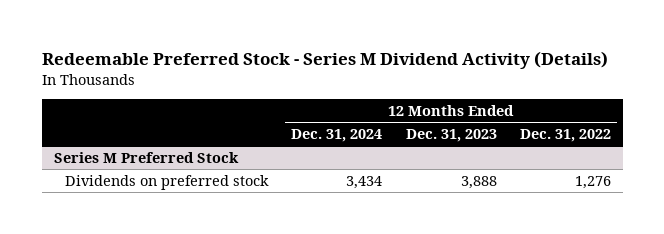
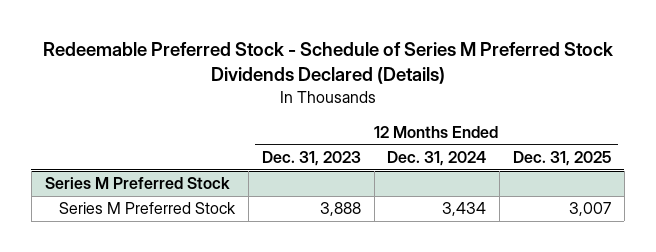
[41,50,608,69] Redeemable Preferred Stock - Series M Dividend Activity (Details) -> [42,42,613,85] Redeemable Preferred Stock - Schedule of Series M Preferred Stock Dividends Declared (Details)
[519,129,611,143] Dec. 31, 2022 -> none
none -> [512,150,611,166] Dec. 31, 2025
[64,174,269,190] Dividends on preferred stock -> [59,202,237,215] Series M Preferred Stock

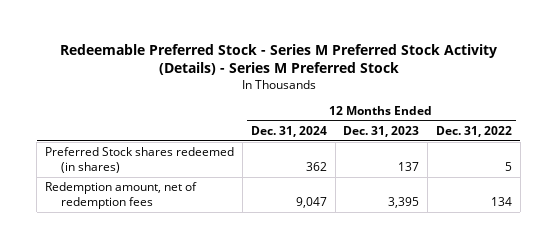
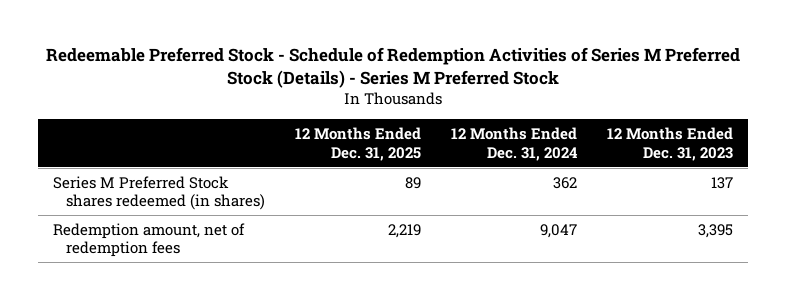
[59,44,497,76] Redeemable Preferred Stock - Series M Preferred Stock Activity (Details) - Series M Preferred Stock -> [46,47,741,89] Redeemable Preferred Stock - Schedule of Redemption Activities of Series M Preferred Stock (Details) - Series M Preferred Stock
[435,125,512,137] Dec. 31, 2022 -> none
none -> [295,127,422,161] 12 Months Ended Dec. 31, 2025
[45,147,235,173] Preferred Stock shares redeemed (in shares) -> [53,175,266,211] Series M Preferred Stock shares redeemed (in shares)

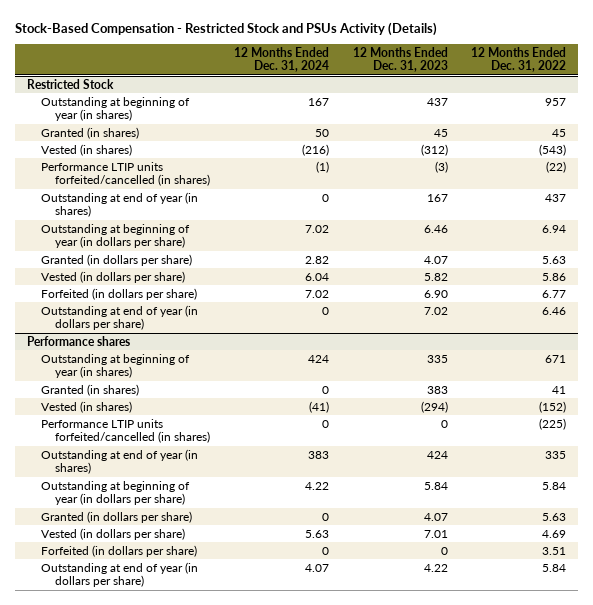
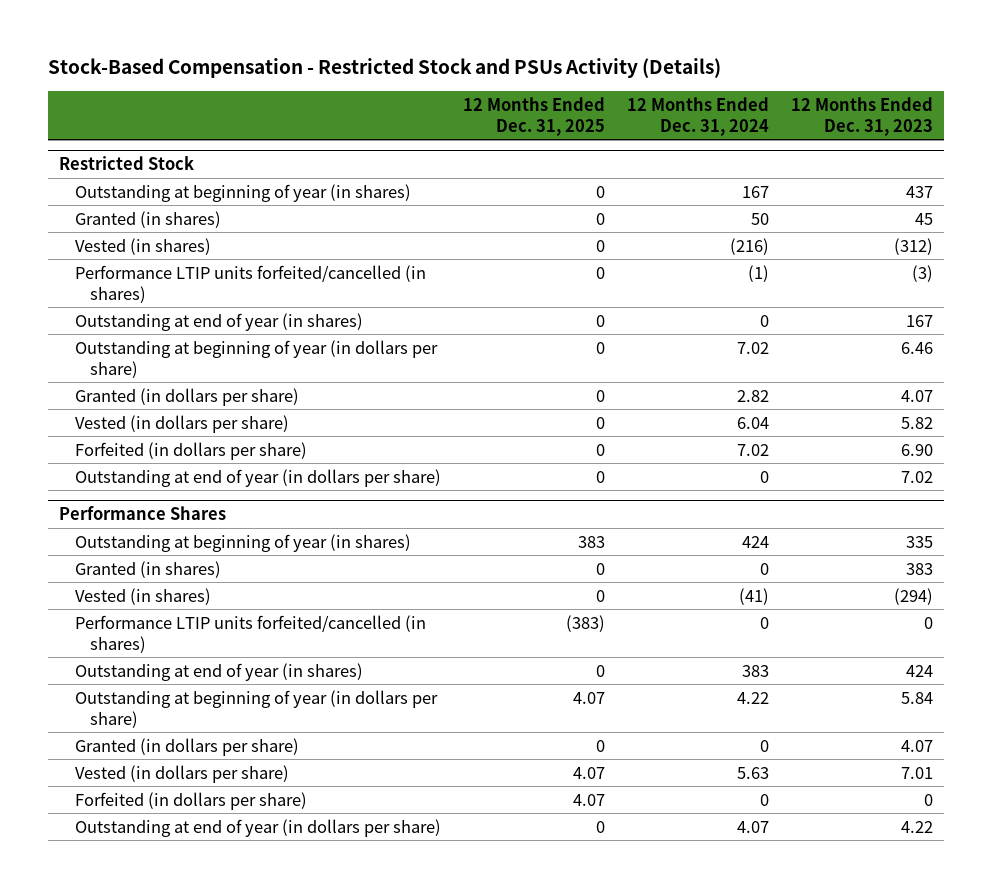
[471,46,567,73] 12 Months Ended Dec. 31, 2022 -> none
none -> [462,96,605,137] 12 Months Ended Dec. 31, 2025
[27,335,131,346] Performance shares -> [59,506,227,521] Performance Shares

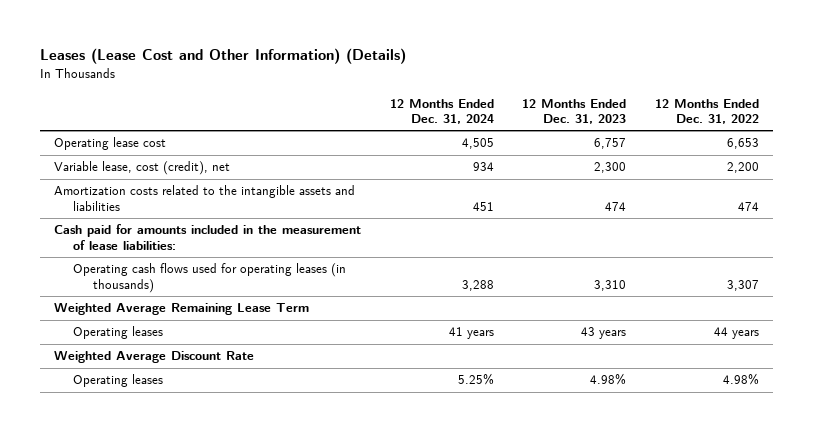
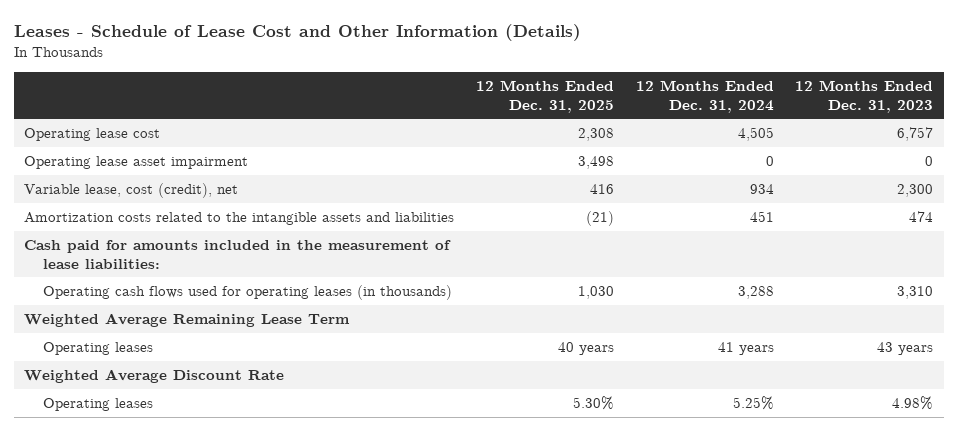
[39,48,406,65] Leases (Lease Cost and Other Information) (Details) -> [13,23,581,41] Leases - Schedule of Lease Cost and Other Information (Details)
[655,98,760,125] 12 Months Ended Dec. 31, 2022 -> none
none -> [475,80,614,113] 12 Months Ended Dec. 31, 2025
none -> [24,155,249,169] Operating lease asset impairment

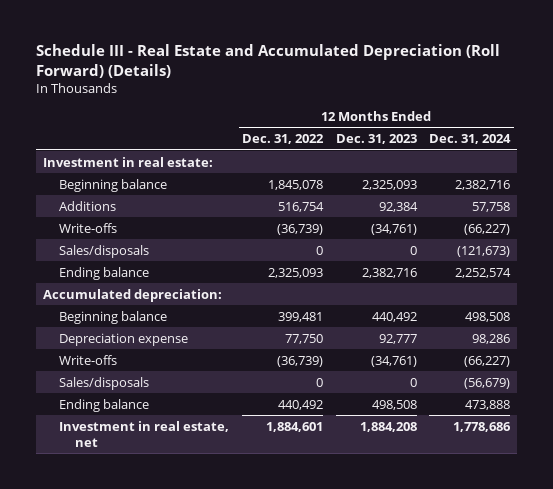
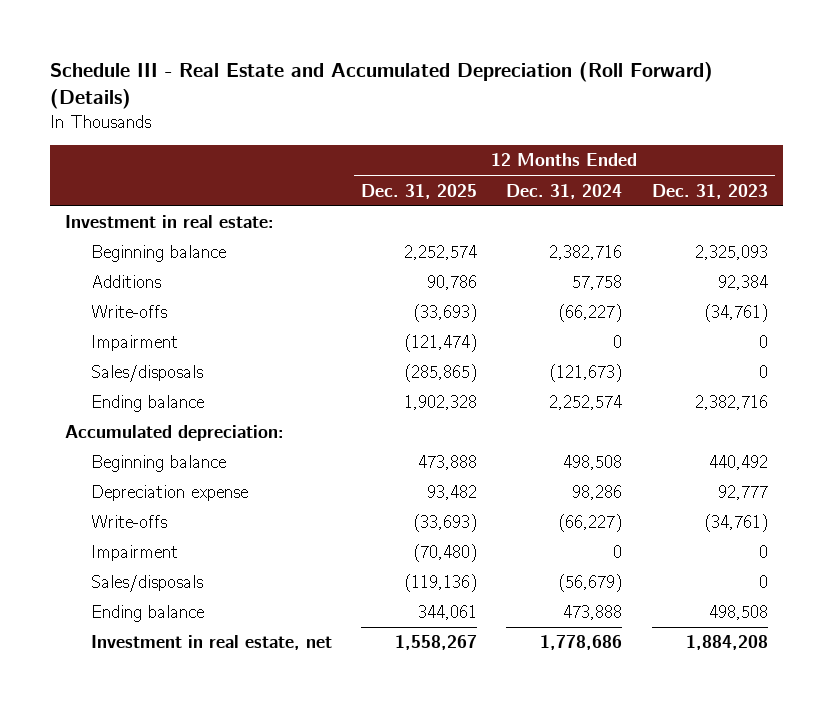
[241,134,324,145] Dec. 31, 2022 -> none
none -> [361,183,478,199] Dec. 31, 2025
none -> [90,335,178,352] Impairment
none -> [90,545,178,562] Impairment

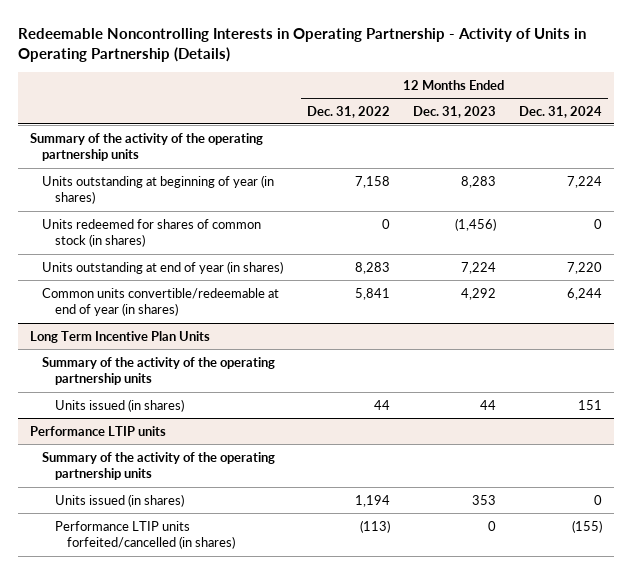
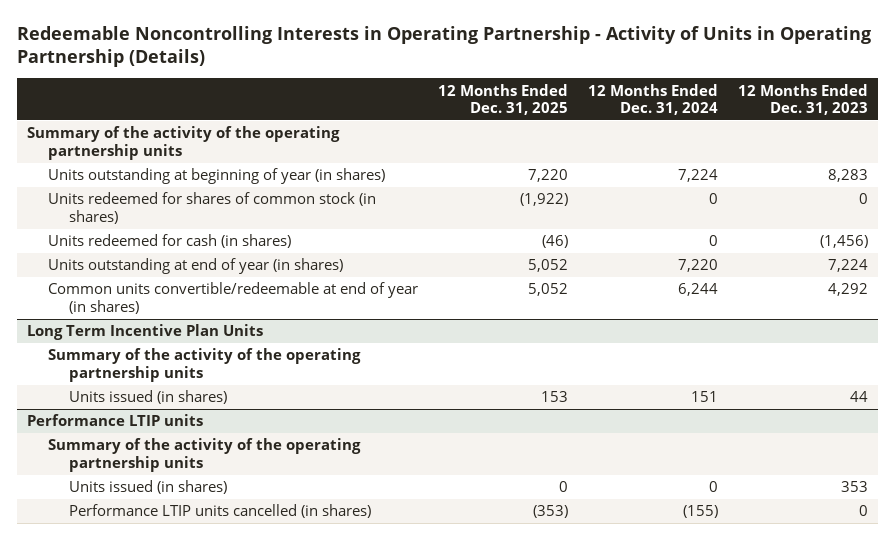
[306,105,390,118] Dec. 31, 2022 -> none
none -> [437,83,568,116] 12 Months Ended Dec. 31, 2025
[454,217,496,231] (1,456) -> [858,193,868,205] 0
none -> [47,234,291,249] Units redeemed for cash (in shares)
[54,520,236,550] Performance LTIP units forfeited/cancelled (in shares) -> [69,504,372,519] Performance LTIP units cancelled (in shares)

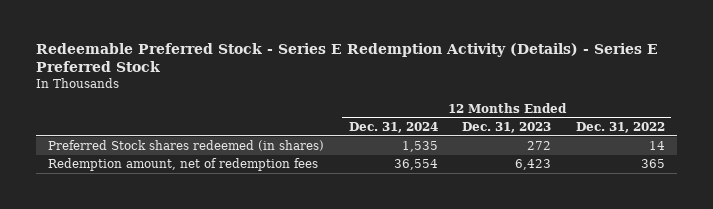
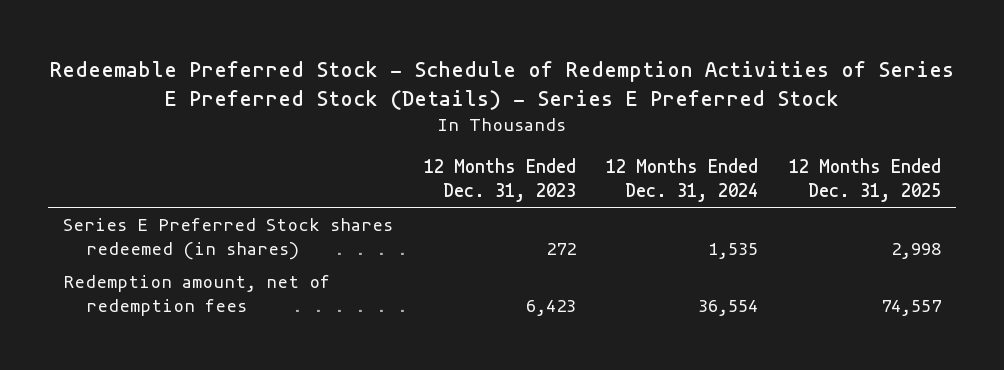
[35,43,658,73] Redeemable Preferred Stock - Series E Redemption Activity (Details) - Series E Preferred Stock -> [48,60,954,110] Redeemable Preferred Stock - Schedule of Redemption Activities of Series E Preferred Stock (Details) - Series E Preferred Stock
[575,122,665,134] Dec. 31, 2022 -> none
none -> [788,158,941,202] 12 Months Ended Dec. 31, 2025
[48,140,325,152] Preferred Stock shares redeemed (in shares) -> [63,218,394,260] Series E Preferred Stock shares redeemed (in shares)

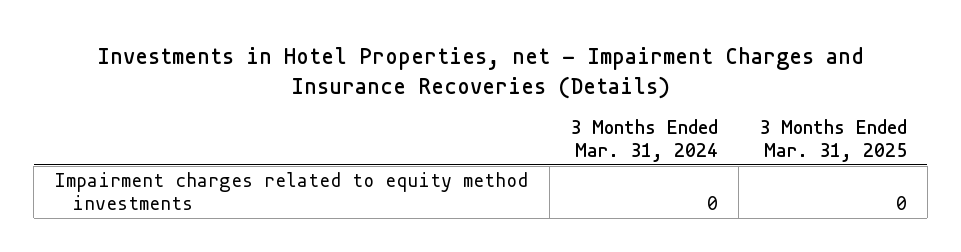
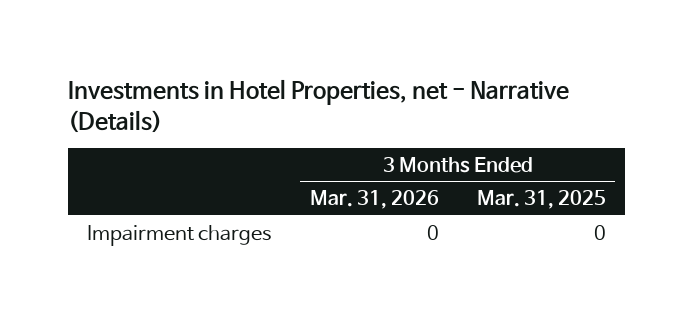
[96,46,864,99] Investments in Hotel Properties, net - Impairment Charges and Insurance Recoveries (Details) -> [67,79,569,133] Investments in Hotel Properties, net - Narrative (Details)
[569,119,718,162] 3 Months Ended Mar. 31, 2024 -> none
none -> [309,190,439,210] Mar. 31, 2026
[54,172,529,211] Impairment charges related to equity method investments -> [86,224,272,246] Impairment charges

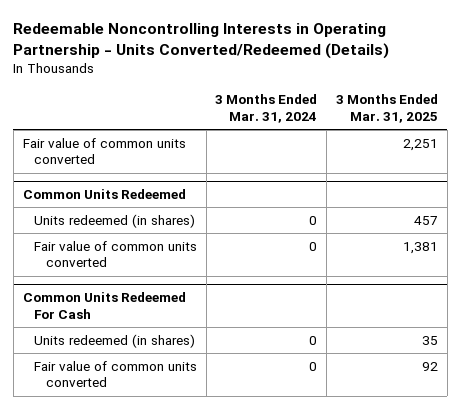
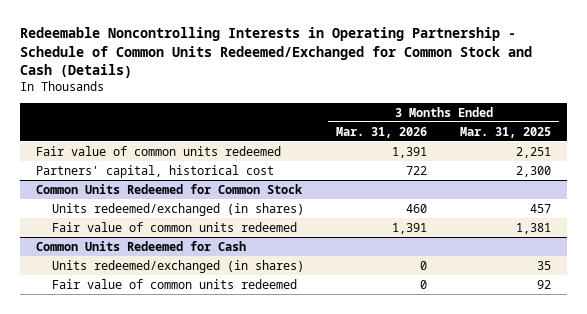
[13,23,390,60] Redeemable Noncontrolling Interests in Operating Partnership - Units Converted/Redeemed (Details) -> [19,27,532,79] Redeemable Noncontrolling Interests in Operating Partnership - Schedule of Common Units Redeemed/Exchanged for Common Stock and Cash (Details)
[215,94,318,123] 3 Months Ended Mar. 31, 2024 -> none
none -> [336,126,428,138] Mar. 31, 2026
[22,137,186,165] Fair value of common units converted -> [36,145,282,156] Fair value of common units redeemed
none -> [36,164,275,178] Partners' capital, historical cost
[22,189,186,200] Common Units Redeemed -> [36,183,304,194] Common Units Redeemed for Common Stock
[34,213,196,228] Units redeemed (in shares) -> [51,202,304,216] Units redeemed/exchanged (in shares)
[34,240,198,268] Fair value of common units converted -> [51,221,297,232] Fair value of common units redeemed
[22,292,186,319] Common Units Redeemed For Cash -> [36,240,247,251] Common Units Redeemed for Cash
[34,333,196,348] Units redeemed (in shares) -> [51,259,304,273] Units redeemed/exchanged (in shares)
[34,360,198,388] Fair value of common units converted -> [51,278,297,289] Fair value of common units redeemed

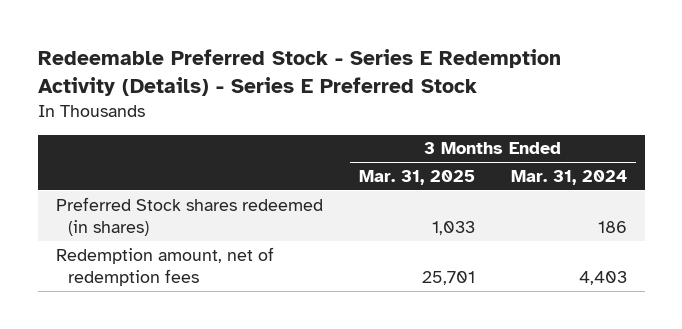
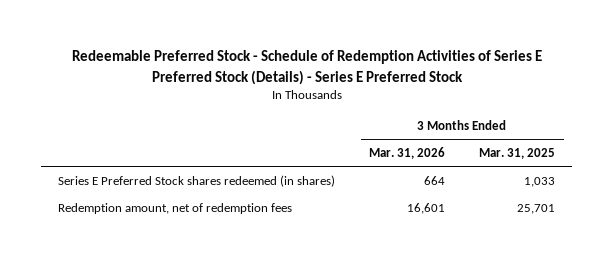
[37,49,561,96] Redeemable Preferred Stock - Series E Redemption Activity (Details) - Series E Preferred Stock -> [71,50,542,85] Redeemable Preferred Stock - Schedule of Redemption Activities of Series E Preferred Stock (Details) - Series E Preferred Stock
[510,170,627,186] Mar. 31, 2024 -> none
none -> [369,146,446,159] Mar. 31, 2026
[55,196,323,237] Preferred Stock shares redeemed (in shares) -> [58,174,336,187] Series E Preferred Stock shares redeemed (in shares)

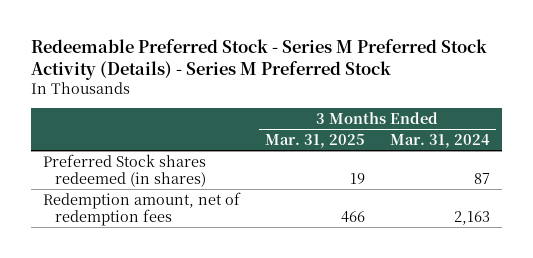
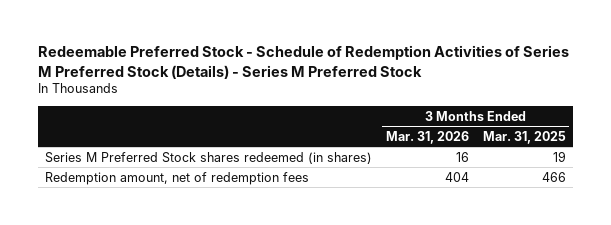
[30,38,487,80] Redeemable Preferred Stock - Series M Preferred Stock Activity (Details) - Series M Preferred Stock -> [37,45,569,79] Redeemable Preferred Stock - Schedule of Redemption Activities of Series M Preferred Stock (Details) - Series M Preferred Stock
[389,133,490,148] Mar. 31, 2024 -> none
none -> [385,130,469,144] Mar. 31, 2026
[43,153,207,187] Preferred Stock shares redeemed (in shares) -> [44,151,372,164] Series M Preferred Stock shares redeemed (in shares)

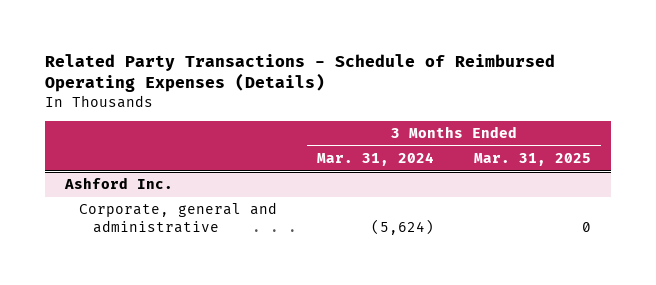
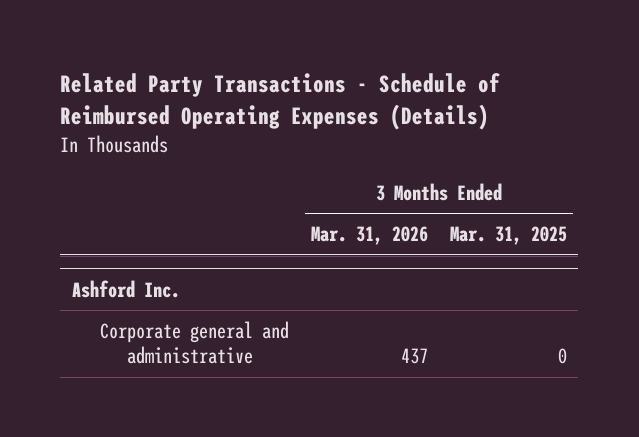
[317,151,435,166] Mar. 31, 2024 -> none
none -> [310,226,428,246] Mar. 31, 2026
[79,202,278,234] Corporate, general and administrative -> [99,320,289,365] Corporate general and administrative

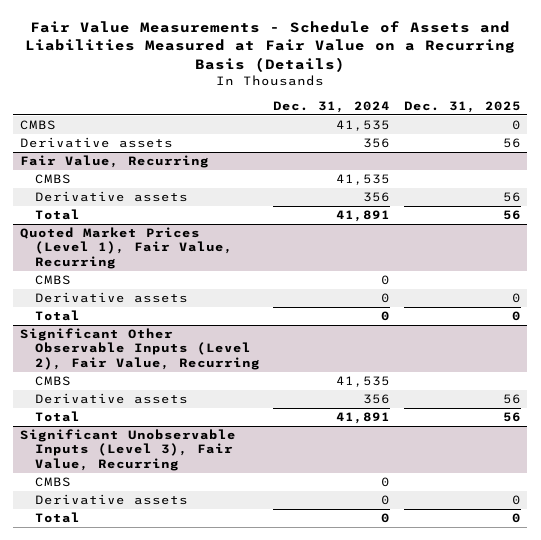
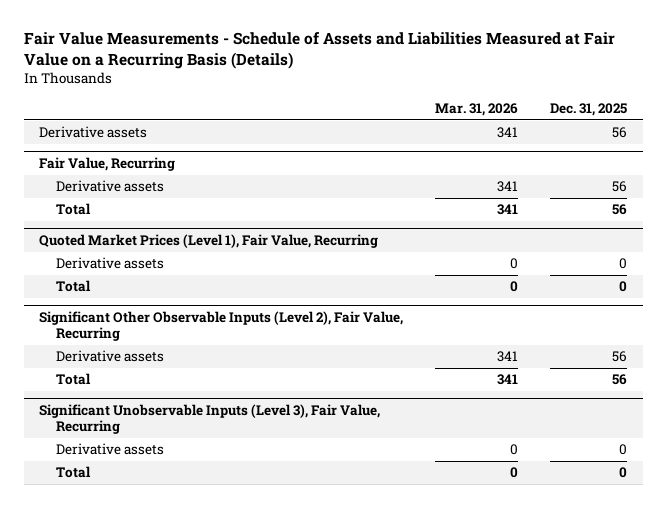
[273,100,391,113] Dec. 31, 2024 -> none
none -> [435,102,519,116] Mar. 31, 2026
[20,120,57,131] CMBS -> none
[34,174,71,185] CMBS -> none
[34,275,71,286] CMBS -> none
[34,376,71,387] CMBS -> none
[34,477,71,488] CMBS -> none

